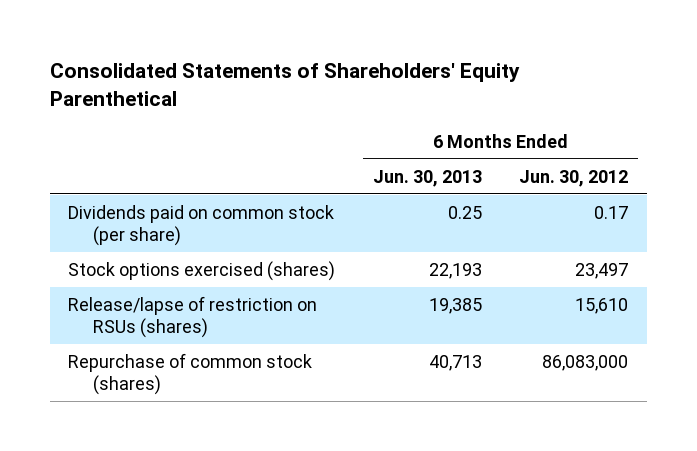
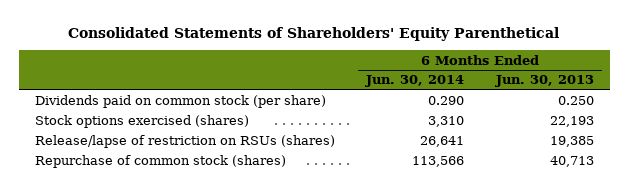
[519,169,629,187] Jun. 30, 2012 -> none
none -> [365,75,465,88] Jun. 30, 2014
[447,205,482,219] 0.25 -> [557,96,594,106] 0.250

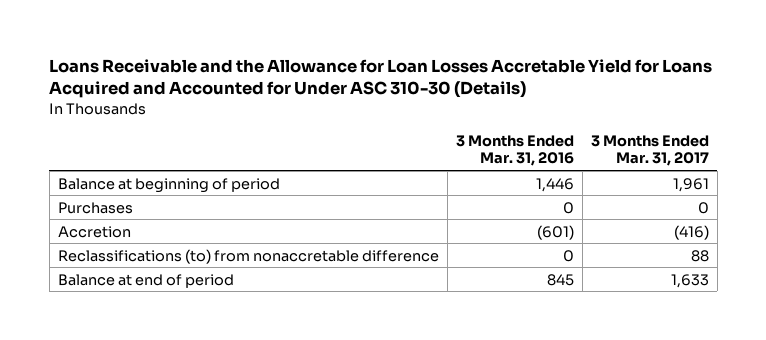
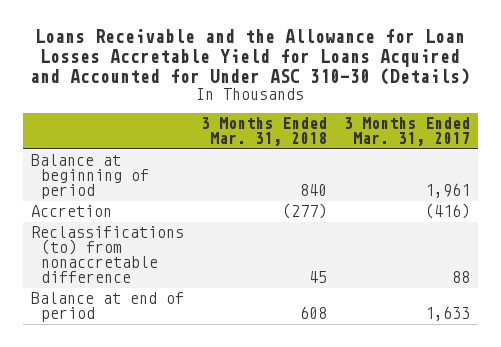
[455,134,574,167] 3 Months Ended Mar. 31, 2016 -> none
none -> [200,117,327,147] 3 Months Ended Mar. 31, 2018
[57,201,133,214] Purchases -> none

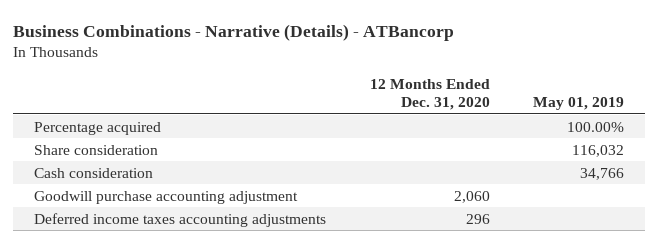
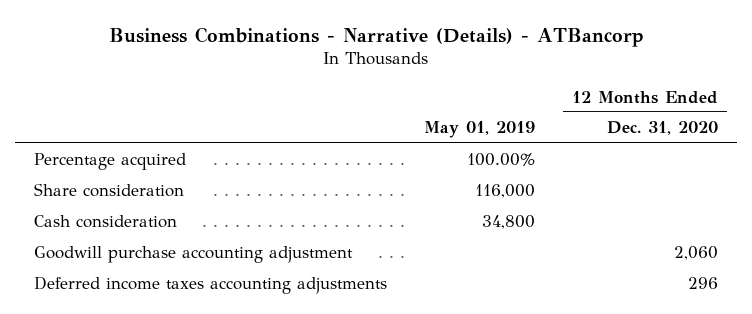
[571,144,624,157] 116,032 -> [474,184,535,199] 116,000
[579,167,624,180] 34,766 -> [481,215,535,230] 34,800

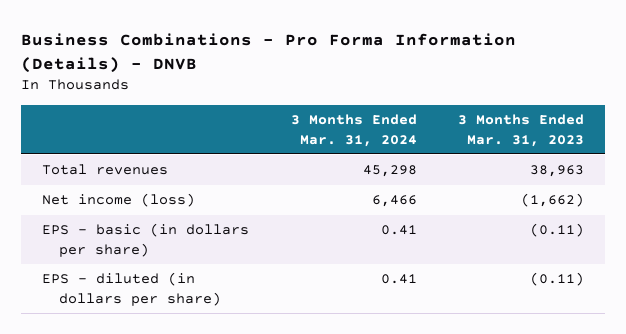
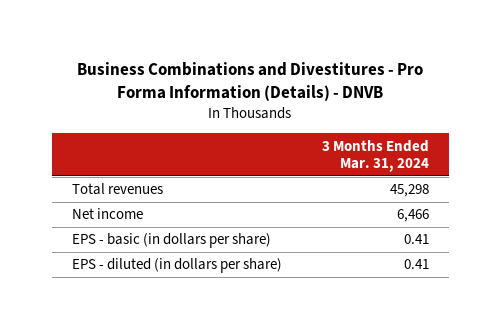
[21,33,517,73] Business Combinations - Pro Forma Information (Details) - DNVB -> [77,61,424,102] Business Combinations and Divestitures - Pro Forma Information (Details) - DNVB
[457,113,584,147] 3 Months Ended Mar. 31, 2023 -> none
[42,193,196,208] Net income (loss) -> [71,208,143,220] Net income

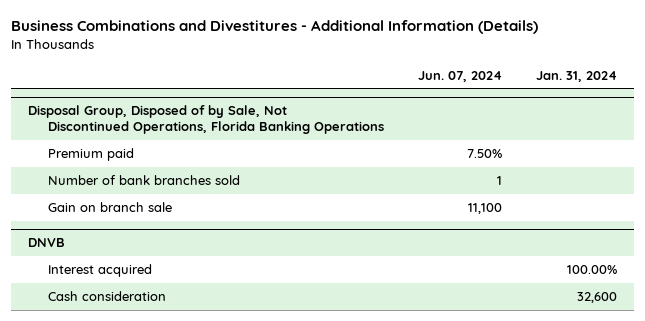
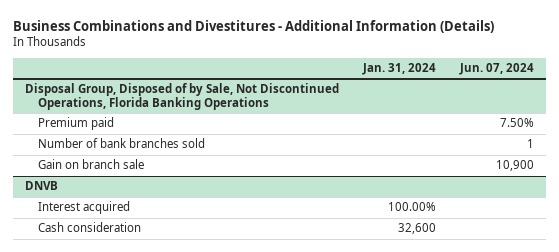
[467,202,502,214] 11,100 -> [495,160,534,172] 10,900

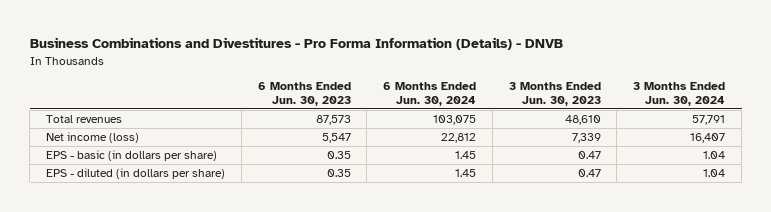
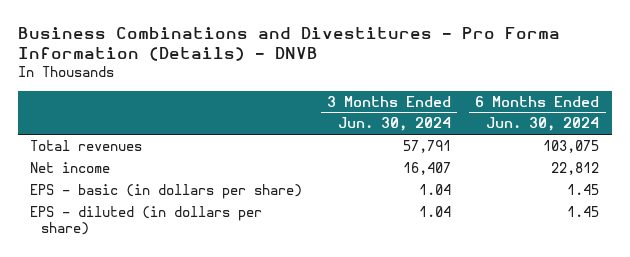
[257,81,351,107] 6 Months Ended Jun. 30, 2023 -> none
[508,81,601,107] 3 Months Ended Jun. 30, 2023 -> none
[45,131,139,143] Net income (loss) -> [30,161,111,173] Net income

